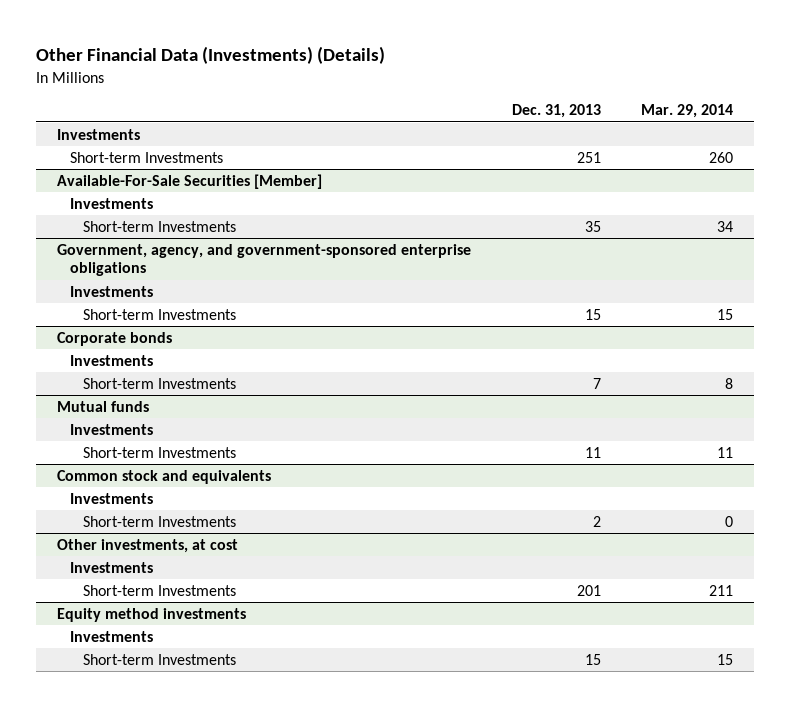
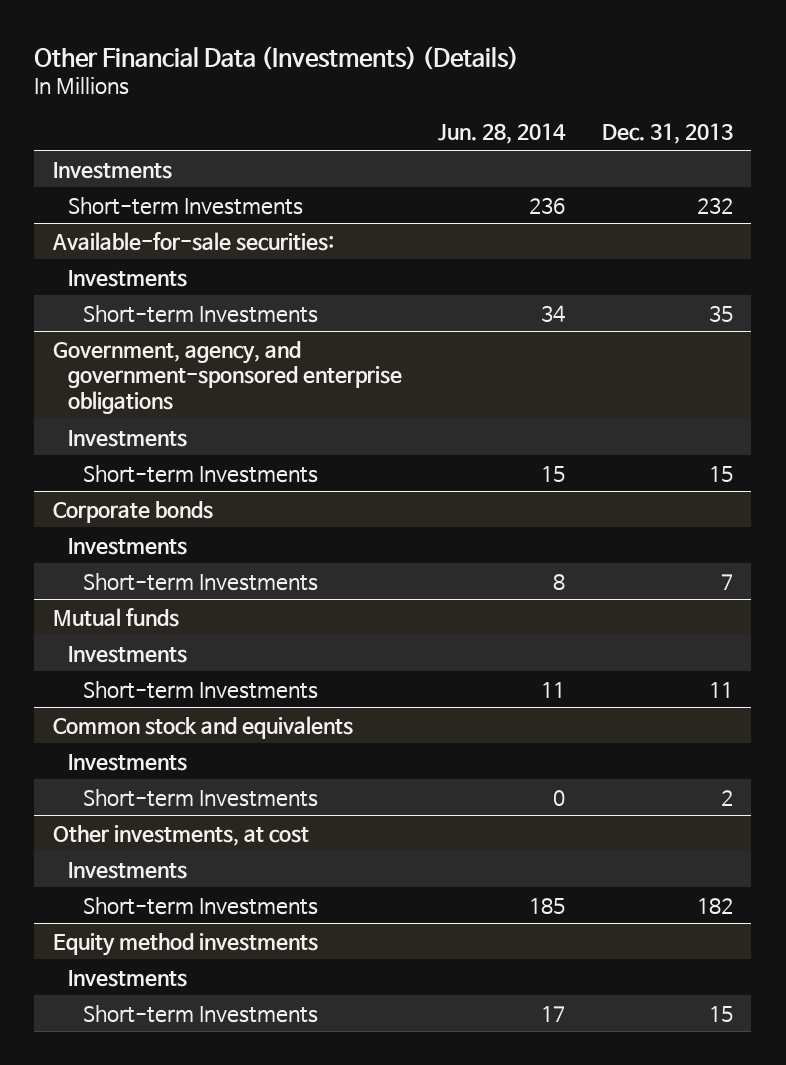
[641,104,734,119] Mar. 29, 2014 -> none
none -> [438,123,567,145] Jun. 28, 2014
[576,151,601,163] 251 -> [696,196,733,214] 232
[56,173,322,189] Available-For-Sale Securities [Member] -> [51,231,334,251] Available-for-sale securities:
[576,584,601,596] 201 -> [696,897,733,914] 182

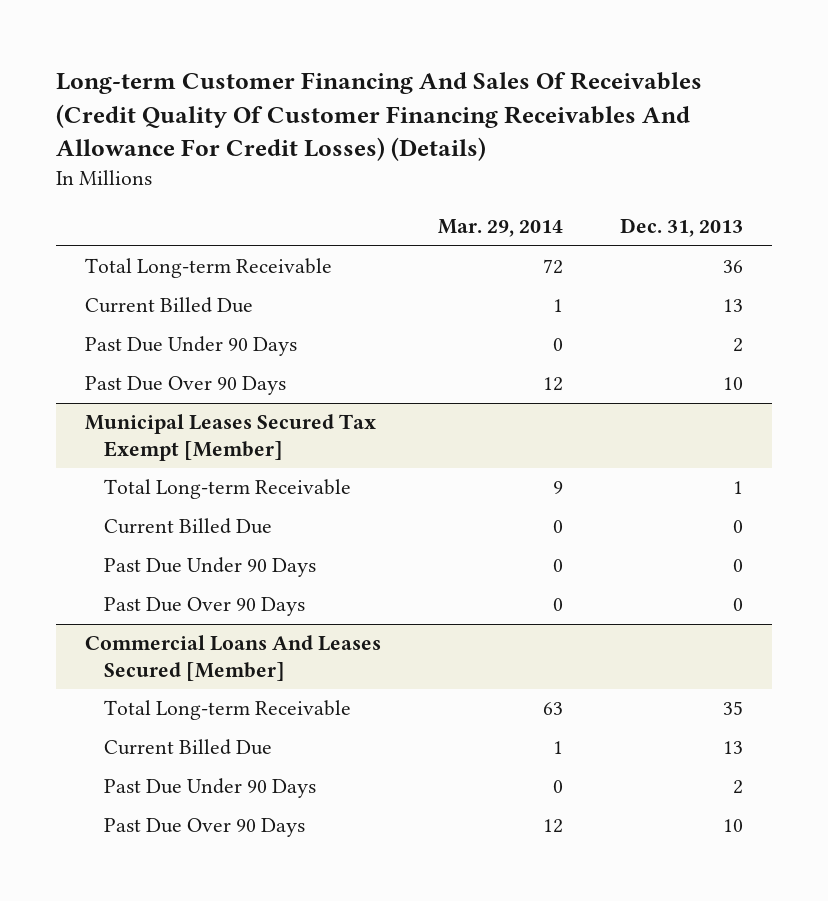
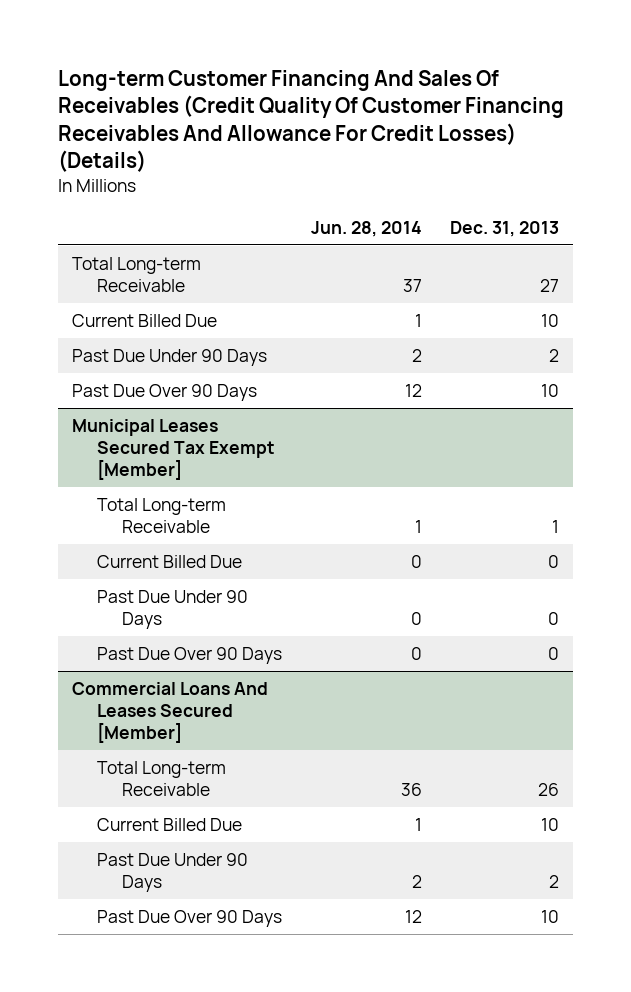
[438,219,564,238] Mar. 29, 2014 -> none
none -> [310,220,422,237] Jun. 28, 2014
[723,260,744,274] 36 -> [539,278,559,292] 27
[723,299,744,313] 13 -> [540,313,559,327] 10
[723,701,744,716] 35 -> [537,782,559,796] 26
[723,741,744,755] 13 -> [540,817,559,831] 10

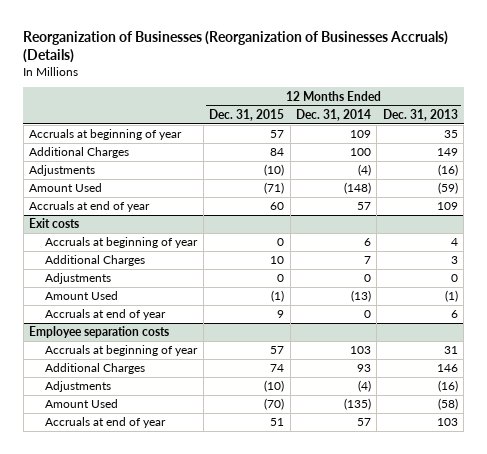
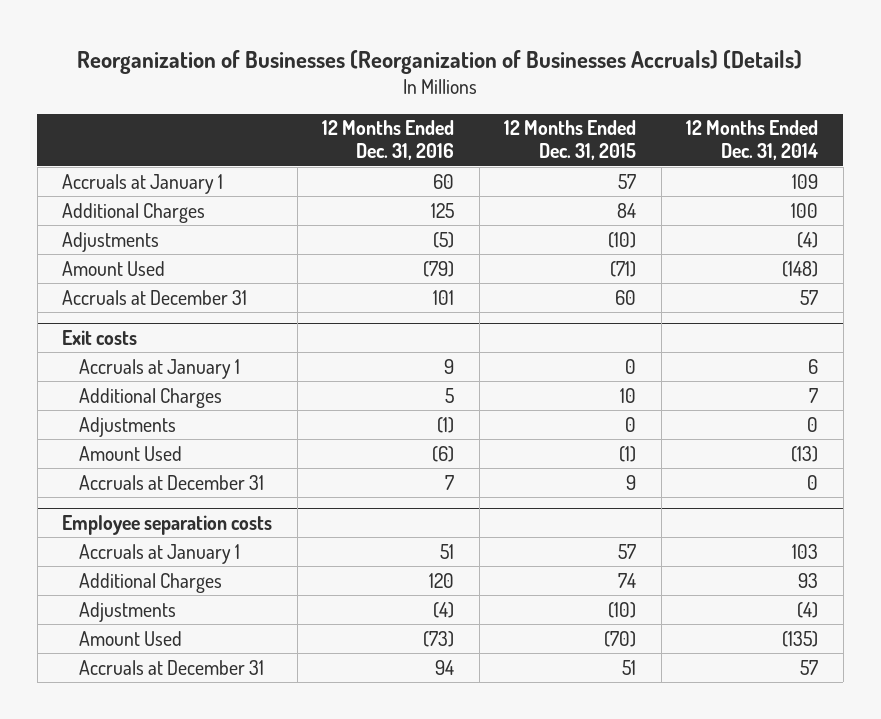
[382,108,458,121] Dec. 31, 2013 -> none
none -> [322,120,455,161] 12 Months Ended Dec. 31, 2016
[29,129,183,141] Accruals at beginning of year -> [62,173,224,194] Accruals at January 1
[29,201,151,213] Accruals at end of year -> [62,289,248,305] Accruals at December 31
[45,237,199,249] Accruals at beginning of year -> [78,358,240,379] Accruals at January 1
[45,309,167,321] Accruals at end of year -> [78,474,264,490] Accruals at December 31
[45,345,199,357] Accruals at beginning of year -> [78,543,240,564] Accruals at January 1
[45,417,167,429] Accruals at end of year -> [78,659,264,675] Accruals at December 31

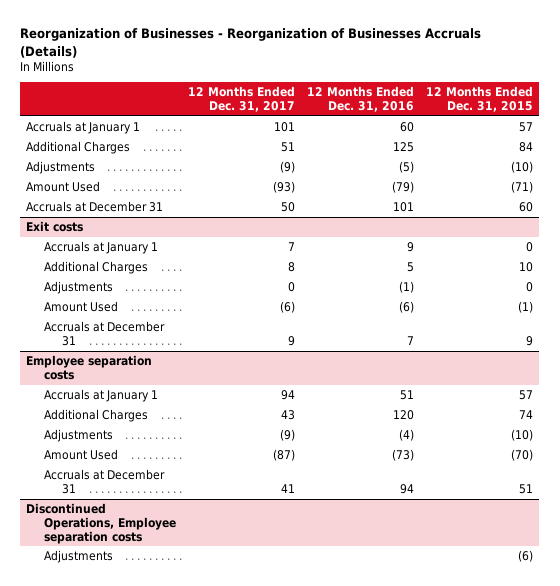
[77,49,803,74] Reorganization of Businesses (Reorganization of Businesses Accruals) (Details) -> [20,28,482,58] Reorganization of Businesses - Reorganization of Businesses Accruals (Details)
[686,120,819,161] 12 Months Ended Dec. 31, 2014 -> none
none -> [188,86,296,113] 12 Months Ended Dec. 31, 2017
none -> [26,502,177,544] Discontinued Operations, Employee separation costs
none -> [44,549,114,563] Adjustments

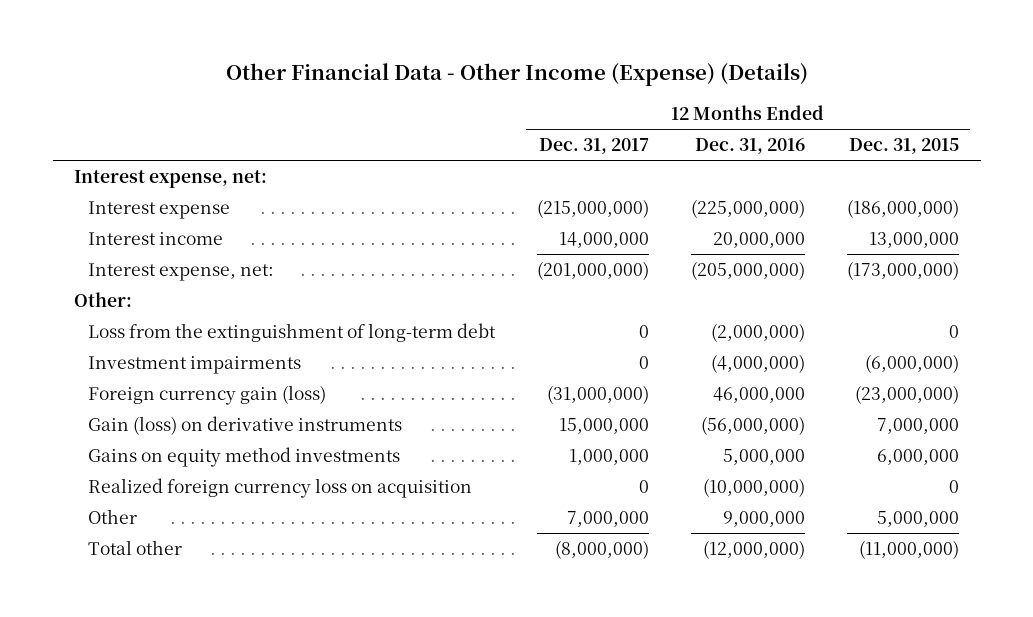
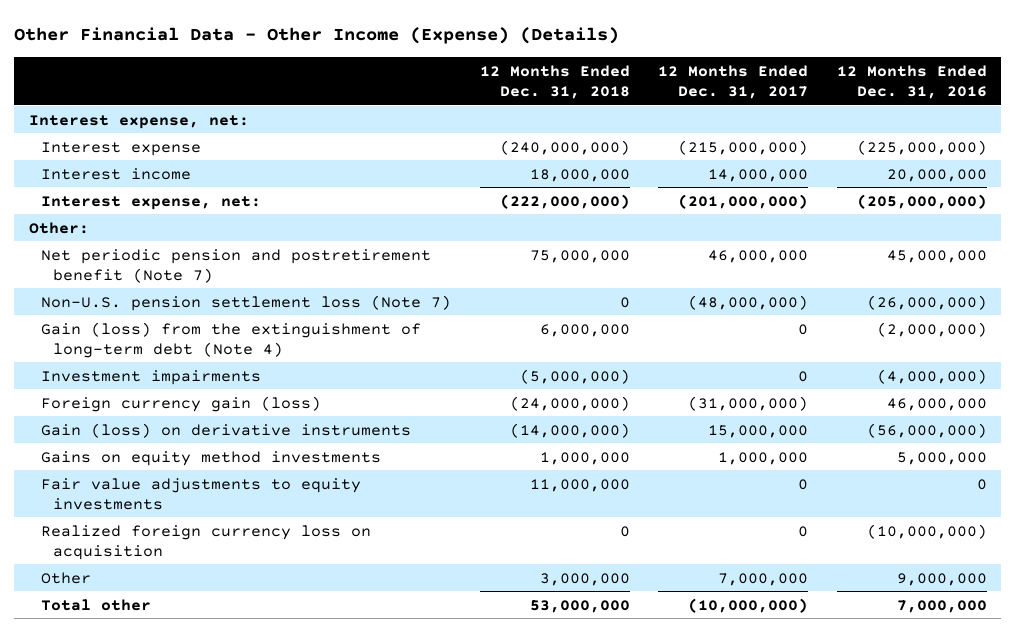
[849,138,960,155] Dec. 31, 2015 -> none
none -> [479,64,630,99] 12 Months Ended Dec. 31, 2018
none -> [40,248,431,283] Net periodic pension and postretirement benefit (Note 7)
none -> [40,294,451,311] Non-U.S. pension settlement loss (Note 7)
[87,323,496,343] Loss from the extinguishment of long-term debt -> [40,321,421,358] Gain (loss) from the extinguishment of long-term debt (Note 4)
none -> [40,477,361,510] Fair value adjustments to equity investments
[554,540,649,560] (8,000,000) -> [688,597,809,613] (10,000,000)
[703,540,806,560] (12,000,000) -> [897,599,988,613] 7,000,000

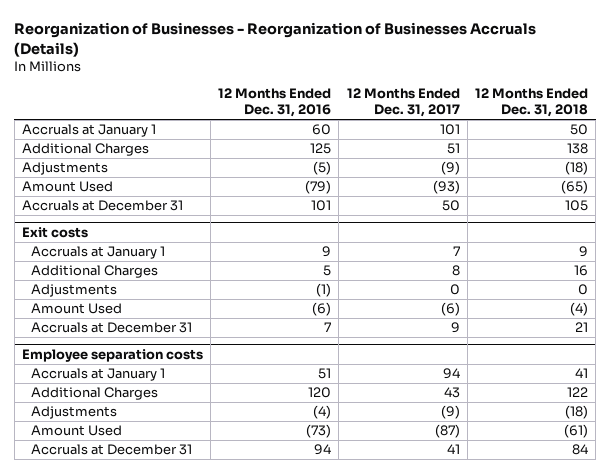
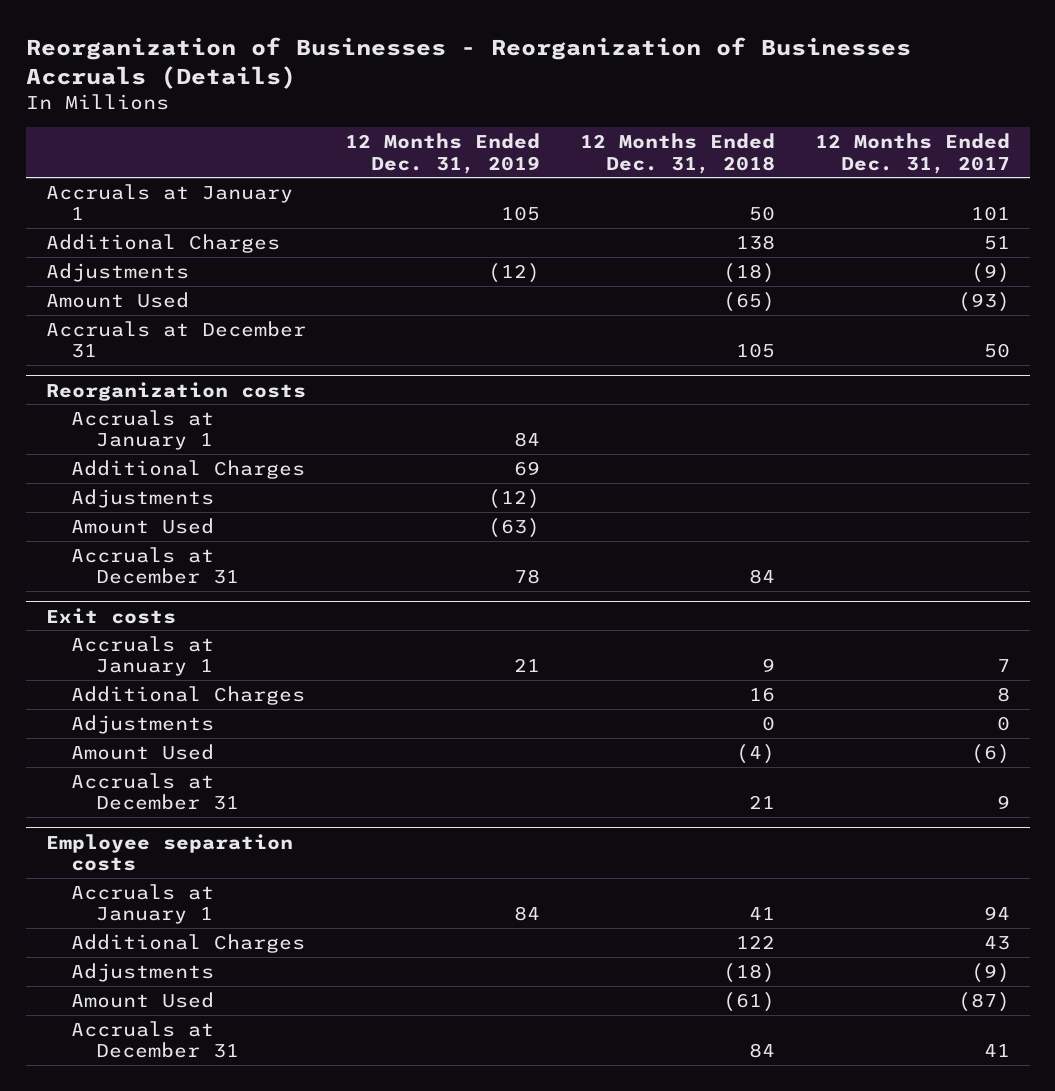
[218,88,332,118] 12 Months Ended Dec. 31, 2016 -> none
none -> [345,133,541,174] 12 Months Ended Dec. 31, 2019
none -> [45,381,306,401] Reorganization costs
none -> [70,409,214,451] Accruals at January 1
none -> [70,459,305,479] Additional Charges
none -> [70,488,214,508] Adjustments
none -> [70,517,214,534] Amount Used
none -> [70,546,240,585] Accruals at December 31

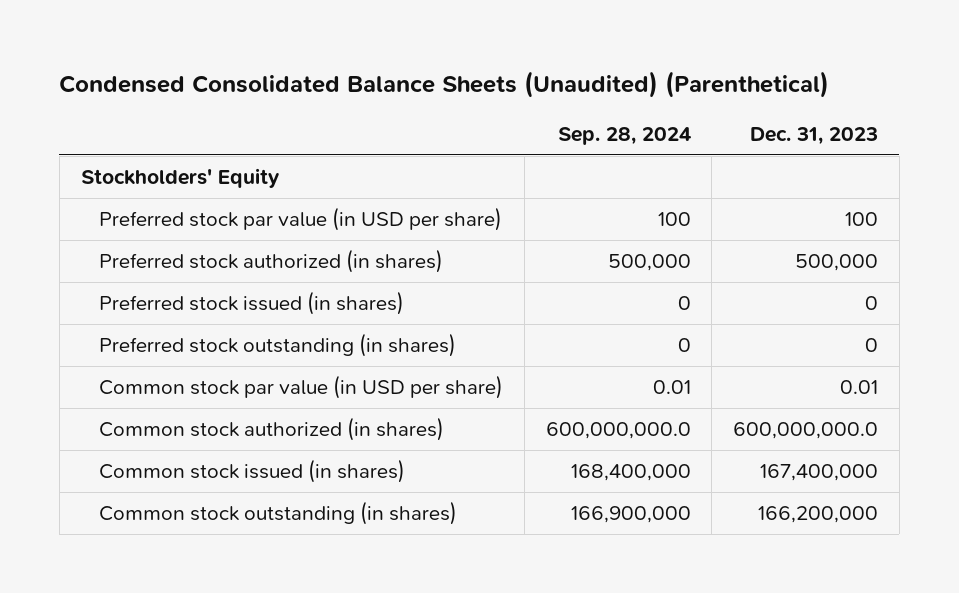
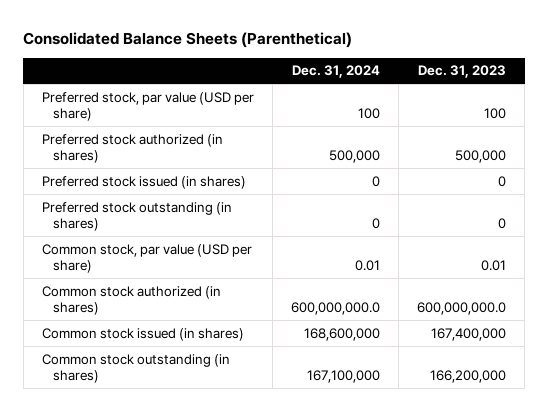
[59,70,830,98] Condensed Consolidated Balance Sheets (Unaudited) (Parenthetical) -> [23,32,353,49] Consolidated Balance Sheets (Parenthetical)
[557,126,691,145] Sep. 28, 2024 -> none
none -> [291,65,380,79] Dec. 31, 2024
[80,168,280,189] Stockholders' Equity -> none
[99,207,503,232] Preferred stock par value (in USD per share) -> [41,91,254,121] Preferred stock, par value (USD per share)
[99,375,504,400] Common stock par value (in USD per share) -> [41,243,252,273] Common stock, par value (USD per share)

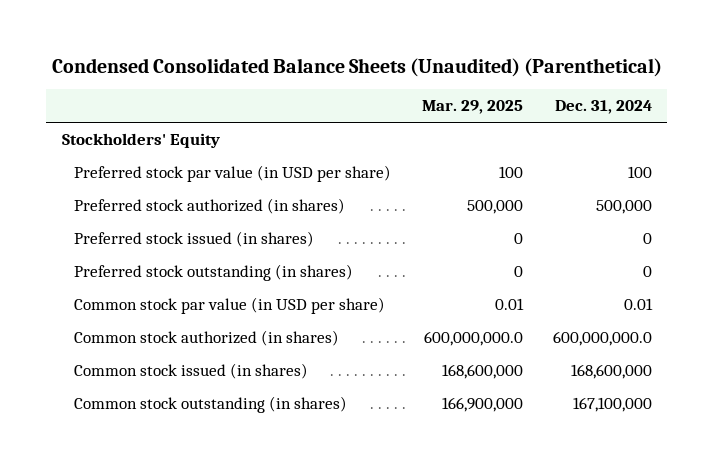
[23,32,353,49] Consolidated Balance Sheets (Parenthetical) -> [51,57,662,77] Condensed Consolidated Balance Sheets (Unaudited) (Parenthetical)
[418,65,507,79] Dec. 31, 2023 -> none
none -> [421,100,523,115] Mar. 29, 2025
none -> [61,133,220,149] Stockholders' Equity
[41,91,254,121] Preferred stock, par value (USD per share) -> [74,165,392,183] Preferred stock par value (in USD per share)
[41,243,252,273] Common stock, par value (USD per share) -> [74,297,386,315] Common stock par value (in USD per share)

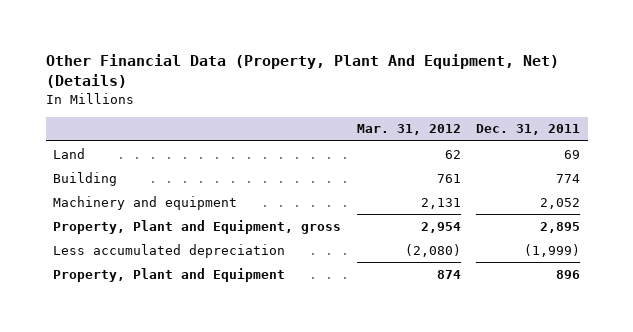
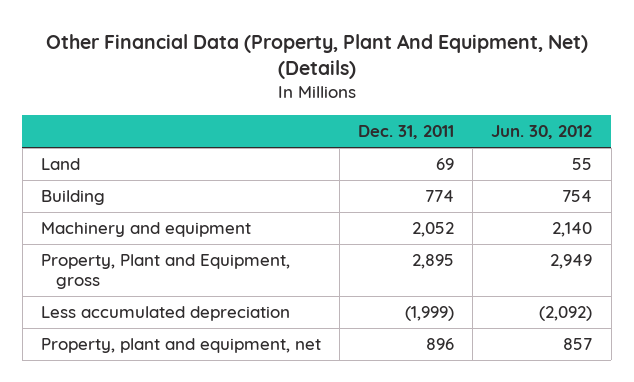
[356,124,461,136] Mar. 31, 2012 -> none
none -> [491,125,593,140] Jun. 30, 2012
[53,267,286,282] Property, Plant and Equipment -> [41,337,322,353] Property, plant and equipment, net

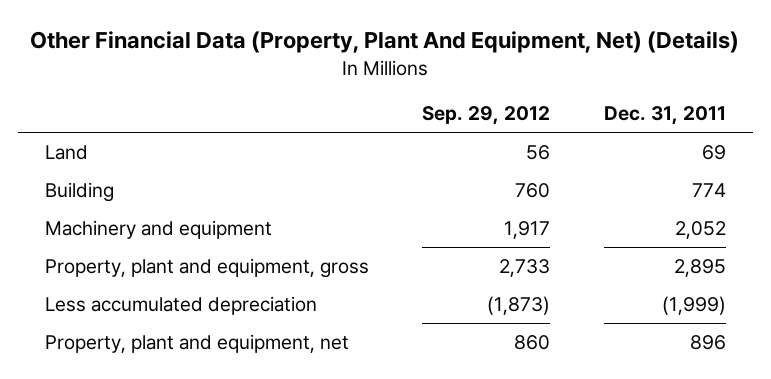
[491,125,593,140] Jun. 30, 2012 -> none
none -> [422,106,551,126] Sep. 29, 2012
[41,253,291,289] Property, Plant and Equipment, gross -> [44,257,369,278] Property, plant and equipment, gross

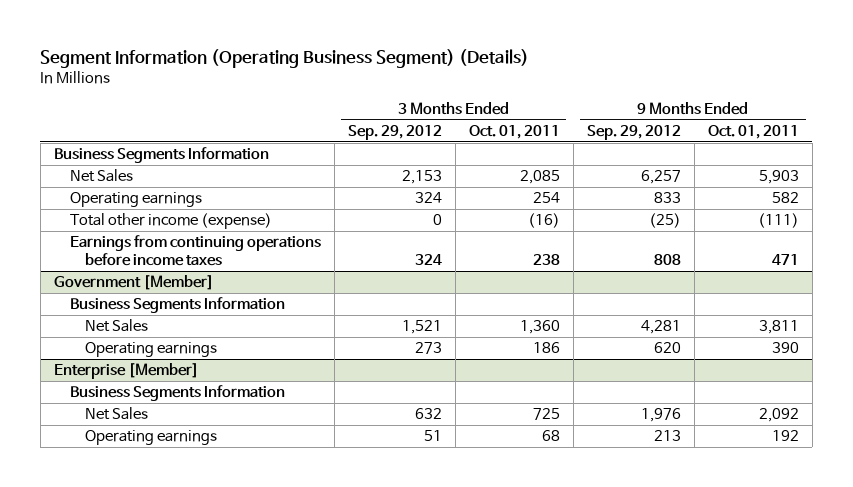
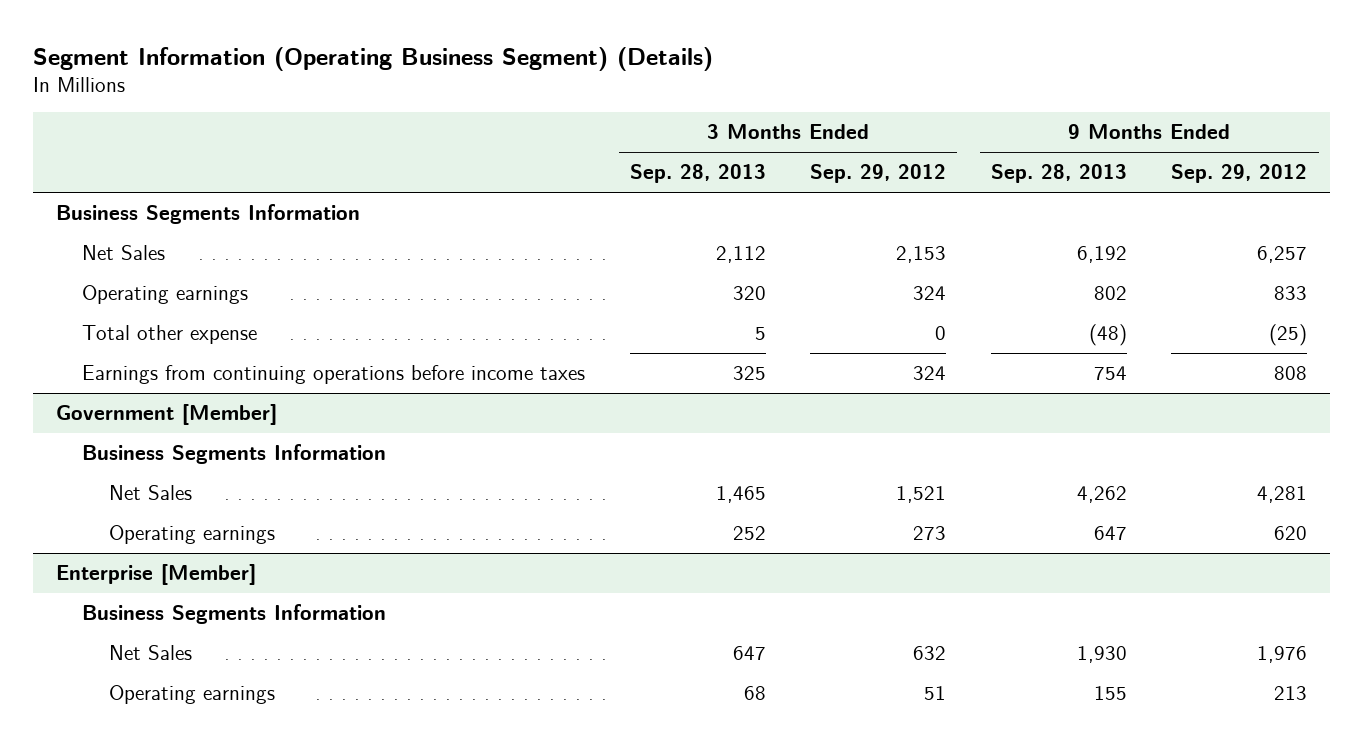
[468,125,560,140] Oct. 01, 2011 -> none
[707,125,799,140] Oct. 01, 2011 -> none
none -> [629,164,766,184] Sep. 28, 2013
none -> [990,164,1127,184] Sep. 28, 2013
[69,213,272,230] Total other income (expense) -> [82,325,258,345] Total other expense

